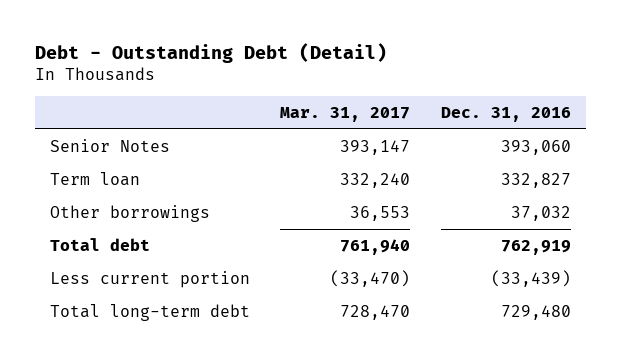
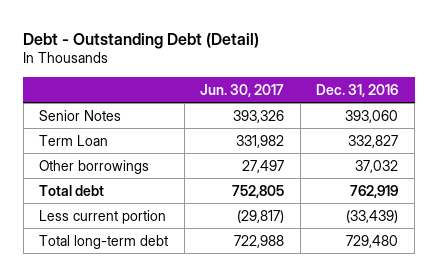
[280,106,411,122] Mar. 31, 2017 -> none
none -> [200,83,285,97] Jun. 30, 2017
[49,171,140,186] Term loan -> [39,134,109,146] Term Loan

